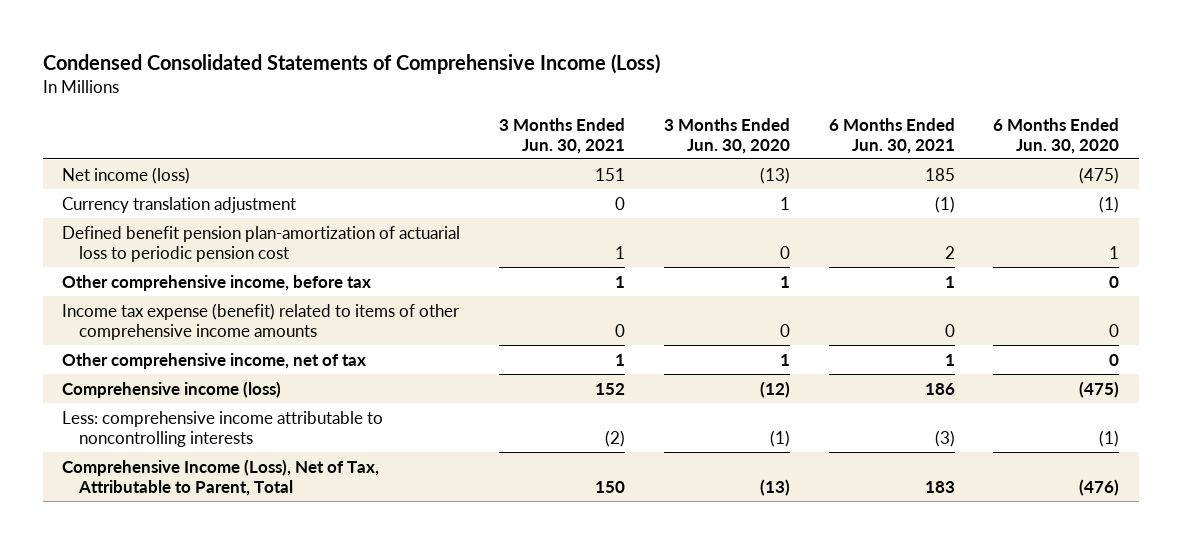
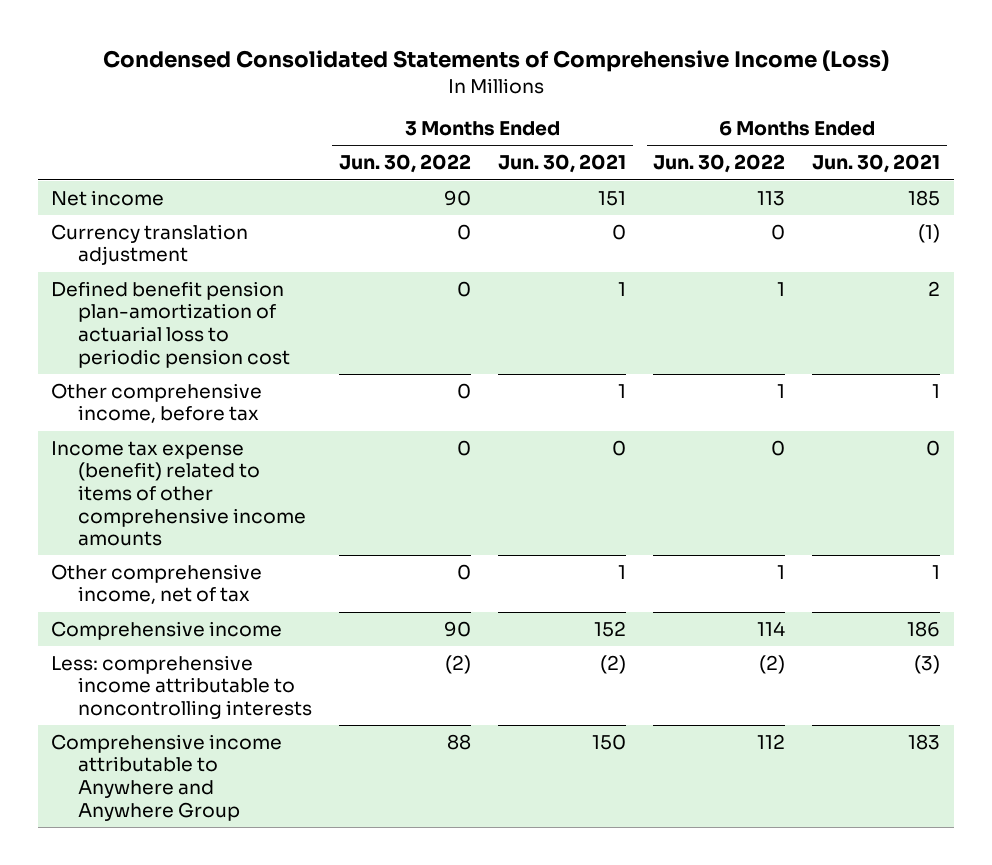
[663,117,790,154] 3 Months Ended Jun. 30, 2020 -> none
[993,117,1120,154] 6 Months Ended Jun. 30, 2020 -> none
none -> [339,154,472,174] Jun. 30, 2022
none -> [653,154,786,174] Jun. 30, 2022
[62,166,191,184] Net income (loss) -> [51,189,165,206] Net income
[62,380,282,398] Comprehensive income (loss) -> [51,620,283,640] Comprehensive income
[62,458,380,496] Comprehensive Income (Loss), Net of Tax, Attributable to Parent, Total -> [51,733,283,821] Comprehensive income attributable to Anywhere and Anywhere Group

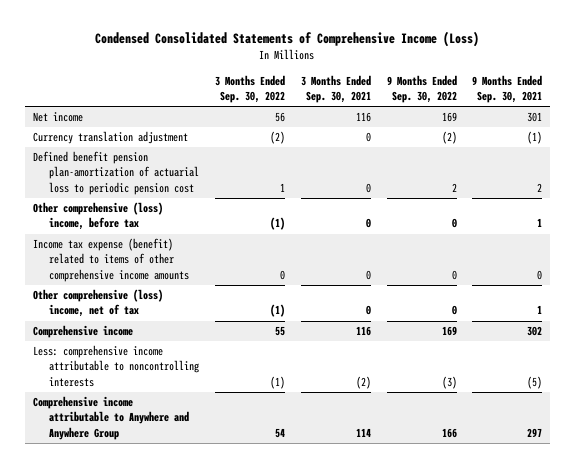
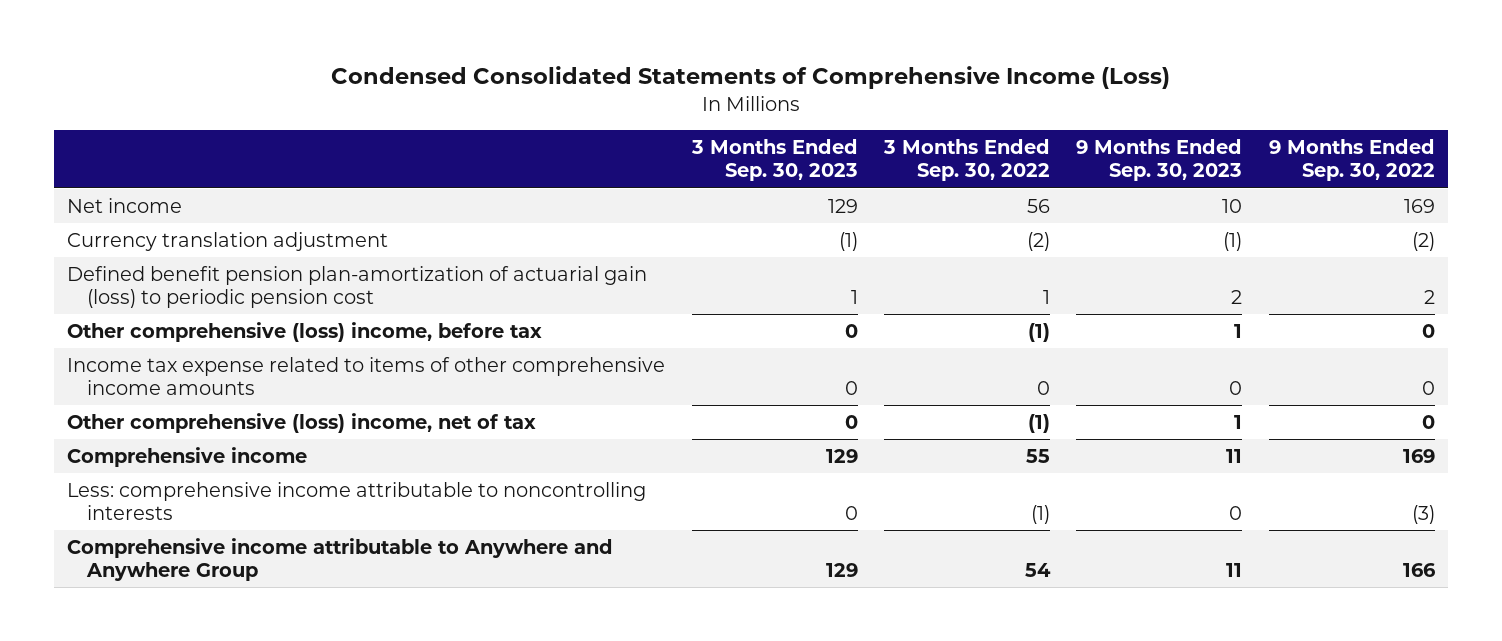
[300,74,371,104] 3 Months Ended Sep. 30, 2021 -> none
[472,74,543,104] 9 Months Ended Sep. 30, 2021 -> none
none -> [690,138,858,182] 3 Months Ended Sep. 30, 2023
none -> [1076,138,1243,182] 9 Months Ended Sep. 30, 2023
[32,151,200,195] Defined benefit pension plan-amortization of actuarial loss to periodic pension cost -> [67,265,648,309] Defined benefit pension plan-amortization of actuarial gain (loss) to periodic pension cost
[32,238,190,282] Income tax expense (benefit) related to items of other comprehensive income amounts -> [67,356,666,396] Income tax expense related to items of other comprehensive income amounts

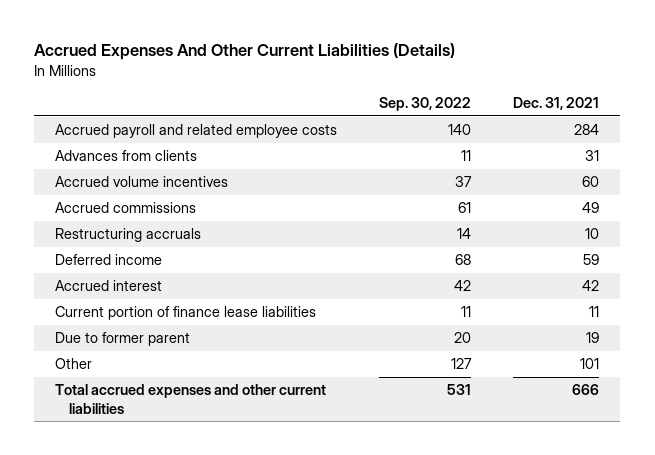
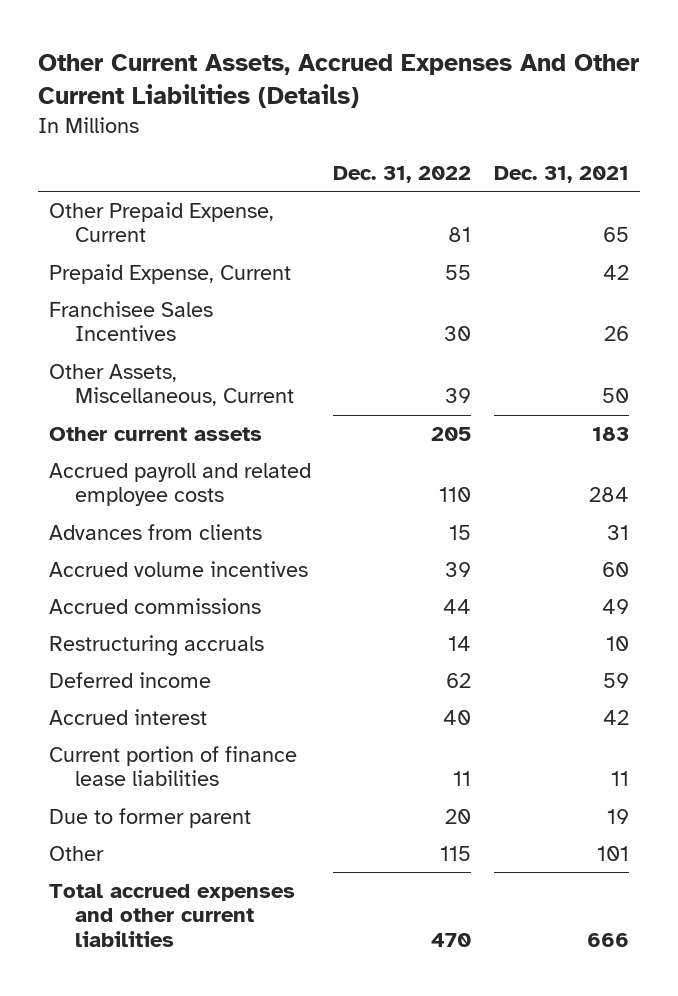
[34,43,456,61] Accrued Expenses And Other Current Liabilities (Details) -> [37,53,639,109] Other Current Assets, Accrued Expenses And Other Current Liabilities (Details)
[379,97,472,112] Sep. 30, 2022 -> none
none -> [333,165,472,183] Dec. 31, 2022
none -> [49,201,275,243] Other Prepaid Expense, Current
none -> [49,263,292,284] Prepaid Expense, Current
none -> [49,300,214,342] Franchisee Sales Incentives
none -> [49,363,294,407] Other Assets, Miscellaneous, Current
none -> [49,426,263,441] Other current assets

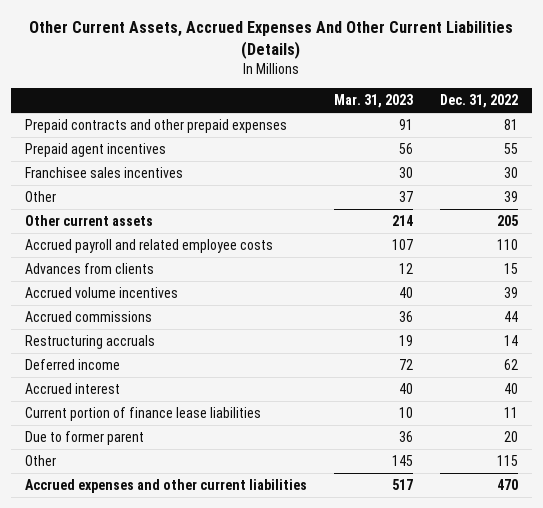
[493,165,629,183] Dec. 31, 2021 -> none
none -> [333,93,413,108] Mar. 31, 2023
[49,201,275,243] Other Prepaid Expense, Current -> [24,119,287,134] Prepaid contracts and other prepaid expenses
[49,263,292,284] Prepaid Expense, Current -> [24,143,166,158] Prepaid agent incentives
[49,300,214,342] Franchisee Sales Incentives -> [24,167,183,179] Franchisee sales incentives
[49,363,294,407] Other Assets, Miscellaneous, Current -> [24,191,56,203] Other
[49,883,296,948] Total accrued expenses and other current liabilities -> [24,479,307,494] Accrued expenses and other current liabilities

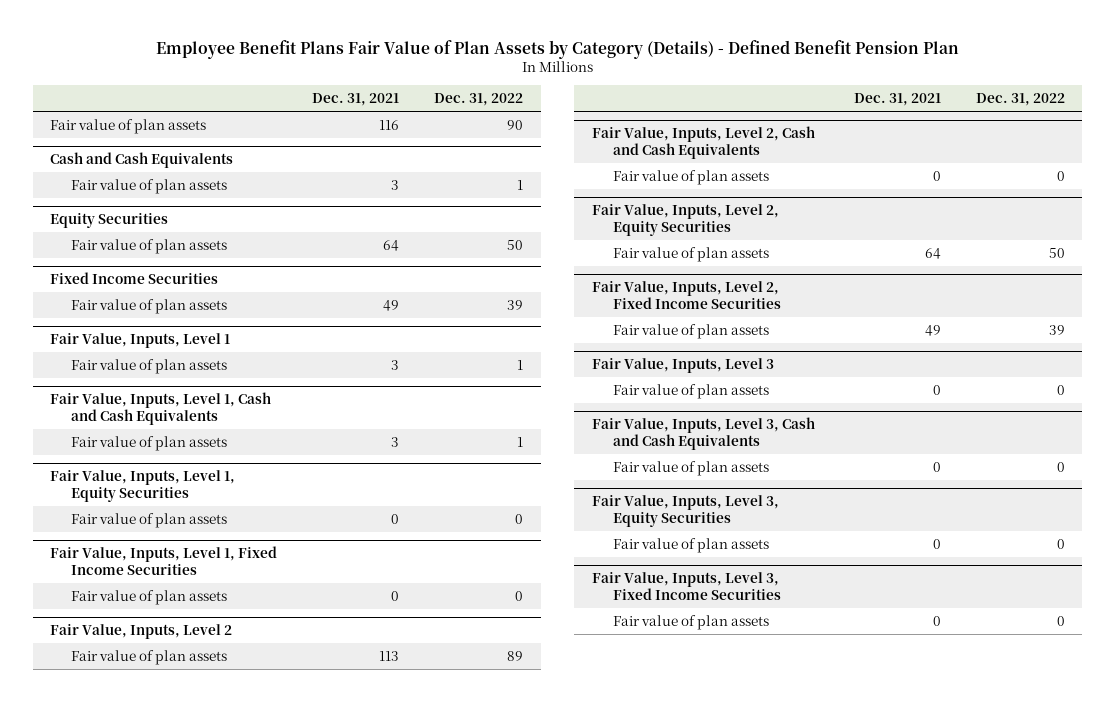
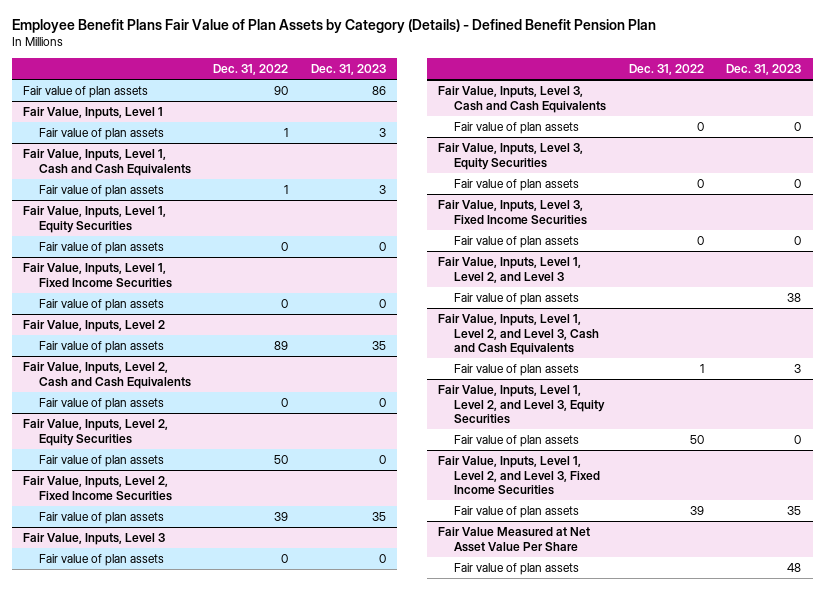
[312,93,400,107] Dec. 31, 2021 -> none
none -> [310,64,386,76] Dec. 31, 2023
[50,152,234,169] Cash and Cash Equivalents -> none
[71,178,228,194] Fair value of plan assets -> none
[50,213,169,229] Equity Securities -> none
[71,238,228,254] Fair value of plan assets -> none
[50,272,219,285] Fixed Income Securities -> none
[71,298,228,314] Fair value of plan assets -> none
none -> [438,256,582,283] Fair Value, Inputs, Level 1, Level 2, and Level 3
none -> [454,292,580,305] Fair value of plan assets
none -> [438,313,600,356] Fair Value, Inputs, Level 1, Level 2, and Level 3, Cash and Cash Equivalents
none -> [454,363,580,376] Fair value of plan assets
none -> [438,384,606,425] Fair Value, Inputs, Level 1, Level 2, and Level 3, Equity Securities
none -> [454,434,580,447] Fair value of plan assets
none -> [438,455,601,496] Fair Value, Inputs, Level 1, Level 2, and Level 3, Fixed Income Securities
none -> [454,505,580,518] Fair value of plan assets
none -> [438,526,591,552] Fair Value Measured at Net Asset Value Per Share
none -> [454,562,580,575] Fair value of plan assets

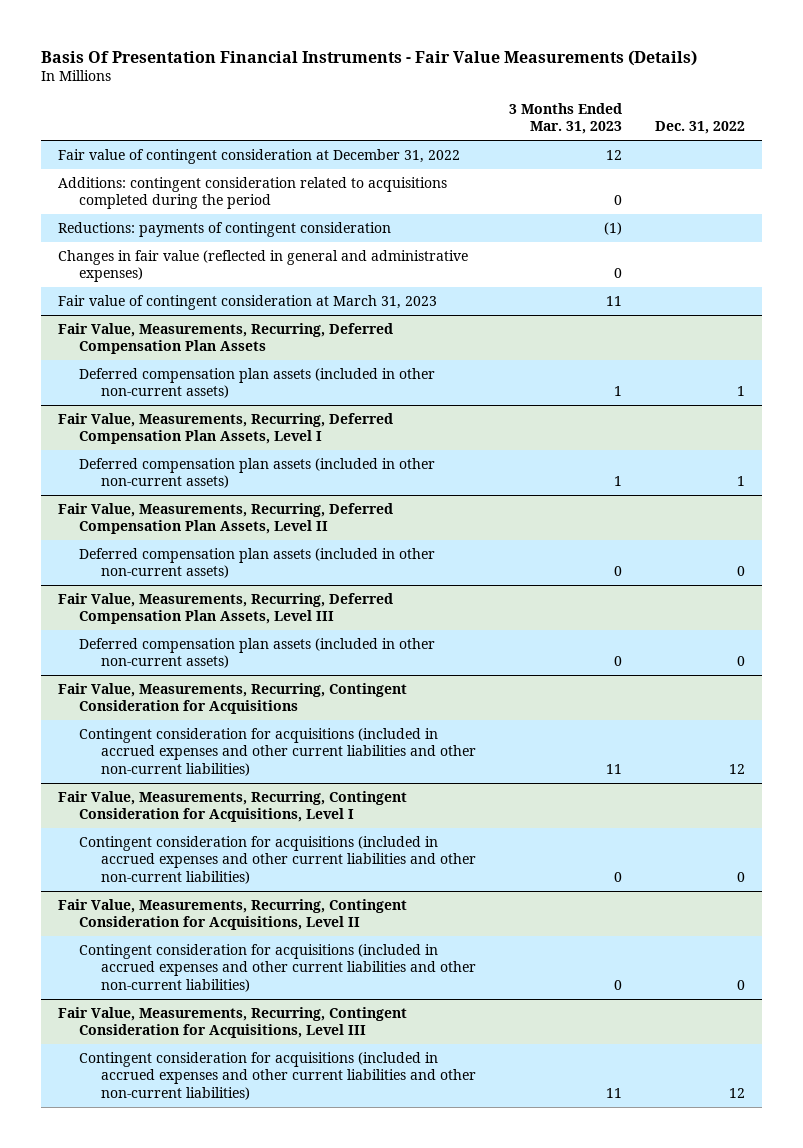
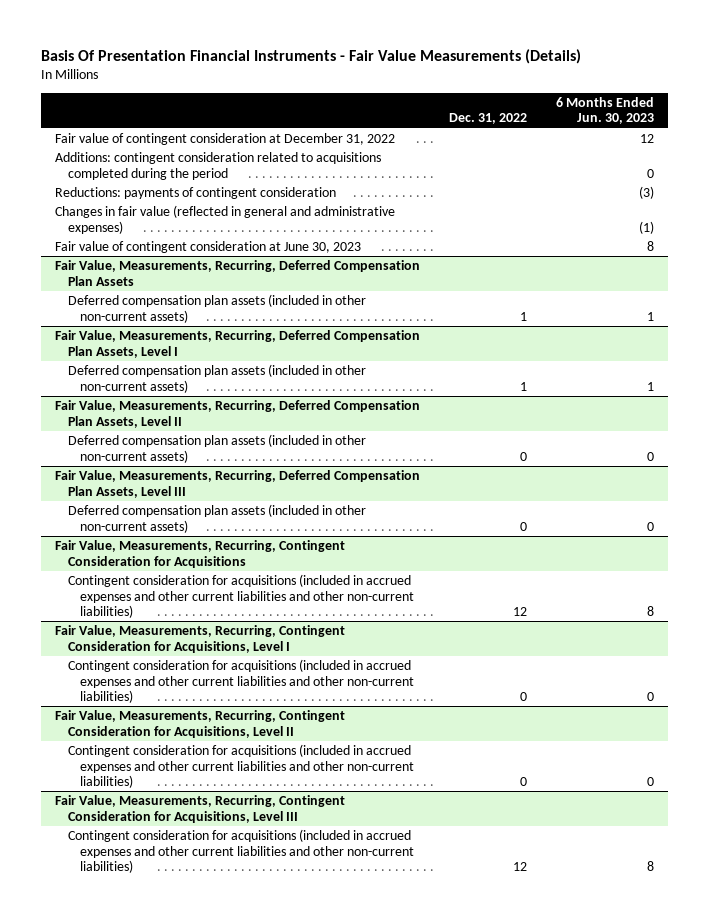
[508,103,622,135] 3 Months Ended Mar. 31, 2023 -> none
none -> [555,96,654,125] 6 Months Ended Jun. 30, 2023
[57,294,437,310] Fair value of contingent consideration at March 31, 2023 -> [55,241,362,254] Fair value of contingent consideration at June 30, 2023

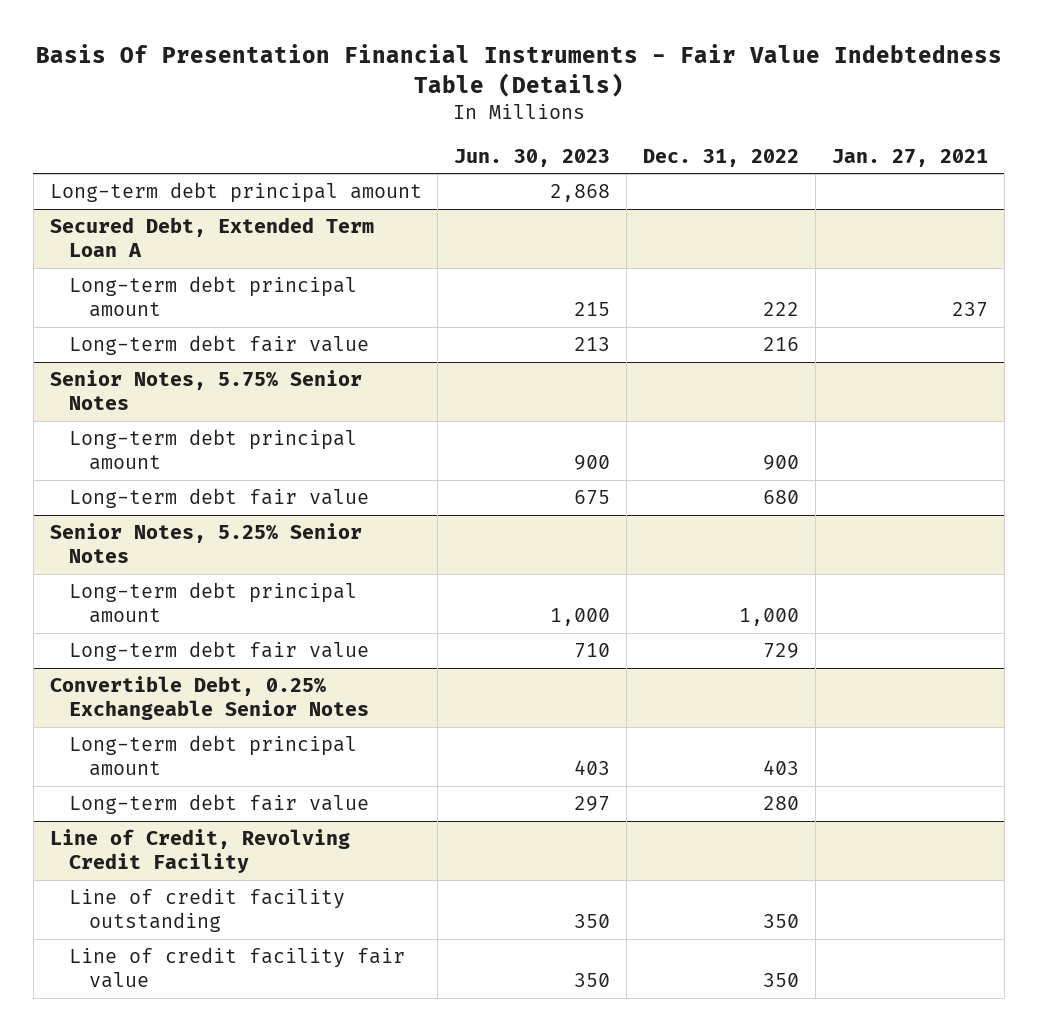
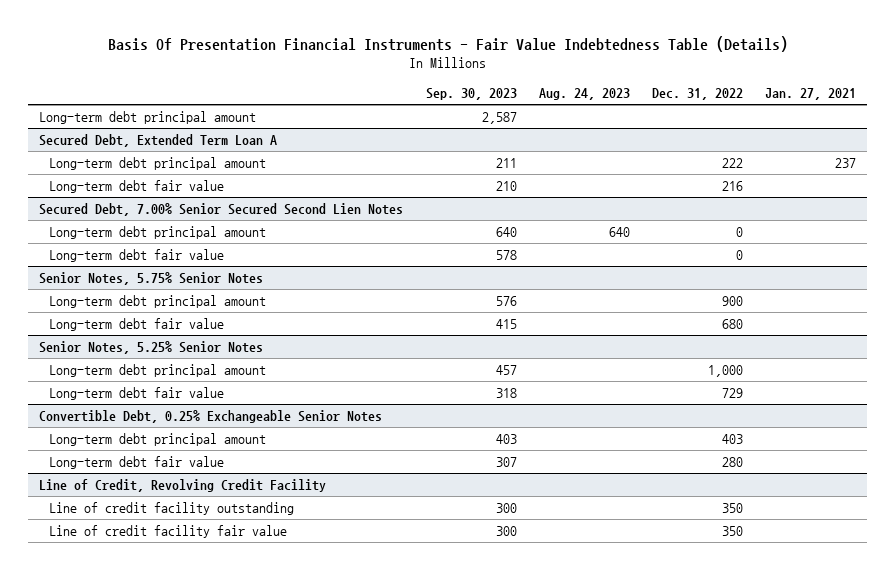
[454,148,611,167] Jun. 30, 2023 -> none
none -> [425,87,517,100] Sep. 30, 2023
none -> [538,87,630,100] Aug. 24, 2023
none -> [39,203,404,217] Secured Debt, 7.00% Senior Secured Second Lien Notes
none -> [49,226,267,240] Long-term debt principal amount
none -> [49,249,225,263] Long-term debt fair value

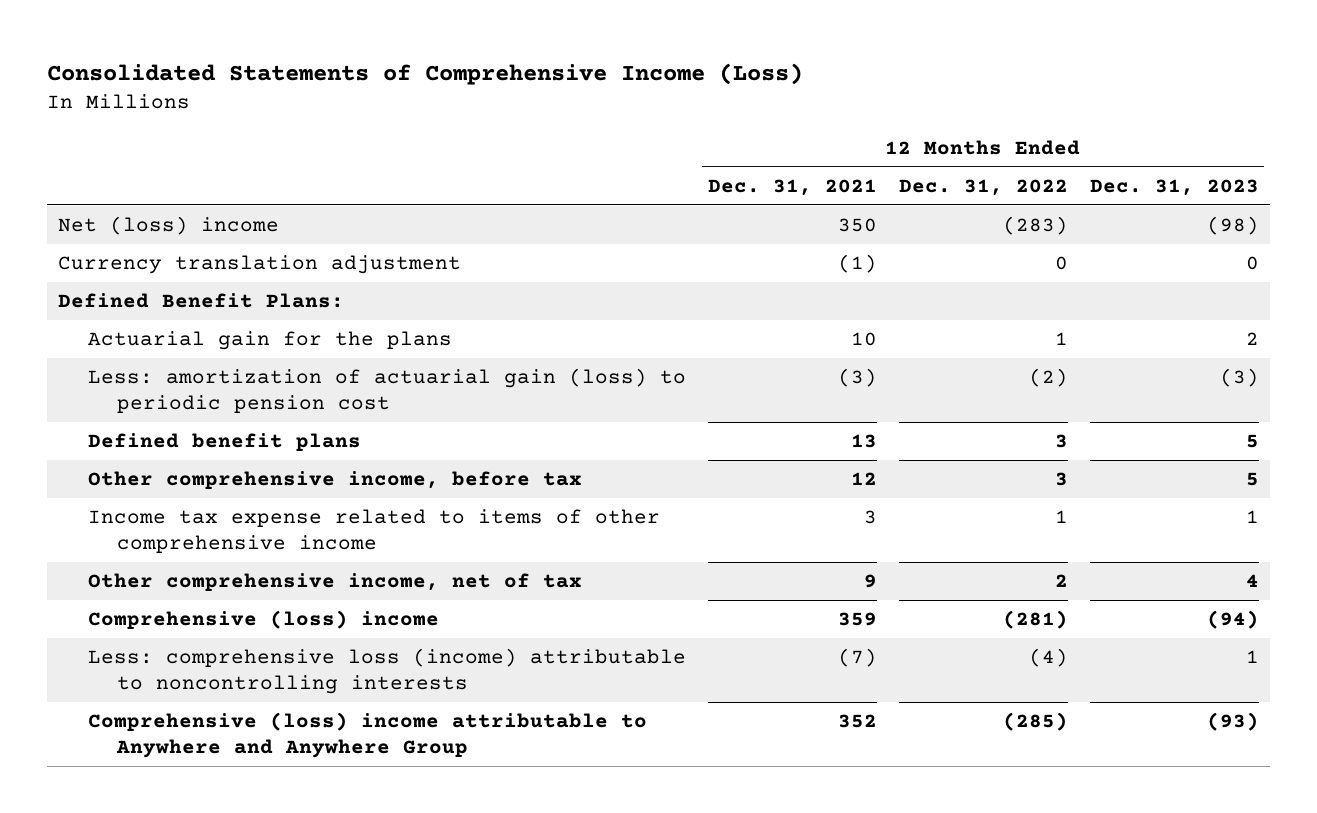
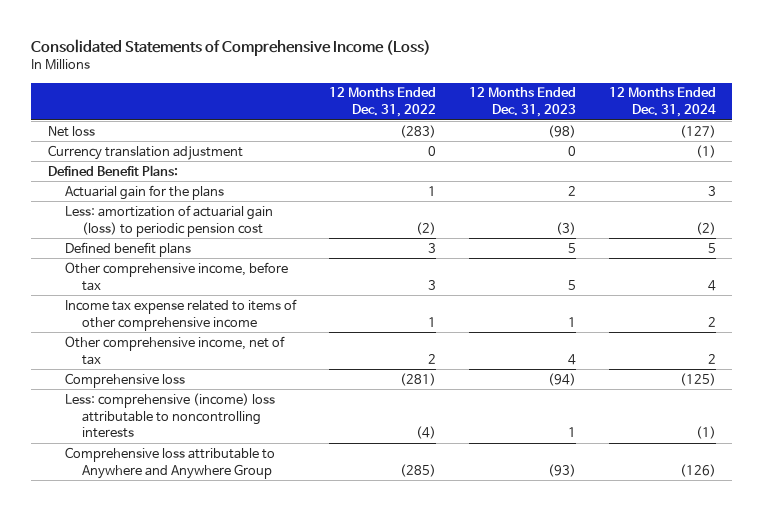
[707,178,877,196] Dec. 31, 2021 -> none
none -> [608,87,716,118] 12 Months Ended Dec. 31, 2024
[58,216,280,236] Net (loss) income -> [47,125,95,137] Net loss
[87,610,439,630] Comprehensive (loss) income -> [64,372,185,388] Comprehensive loss
[87,648,686,694] Less: comprehensive loss (income) attributable to noncontrolling interests -> [64,392,275,439] Less: comprehensive (income) loss attributable to noncontrolling interests
[87,712,647,758] Comprehensive (loss) income attributable to Anywhere and Anywhere Group -> [64,446,275,479] Comprehensive loss attributable to Anywhere and Anywhere Group

